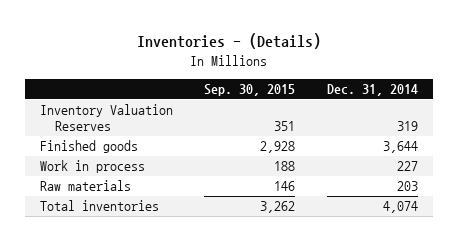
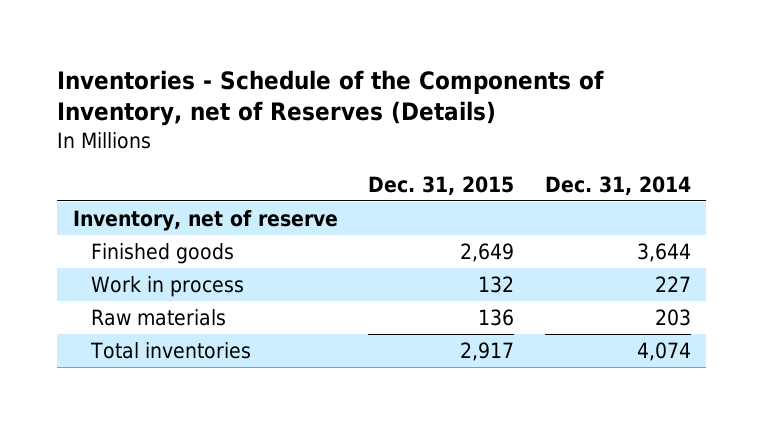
[136,33,321,50] Inventories - (Details) -> [57,69,605,127] Inventories - Schedule of the Components of Inventory, net of Reserves (Details)
[204,84,296,97] Sep. 30, 2015 -> none
none -> [368,175,515,195] Dec. 31, 2015
[40,104,174,132] Inventory Valuation Reserves -> none
none -> [72,209,338,231] Inventory, net of reserve

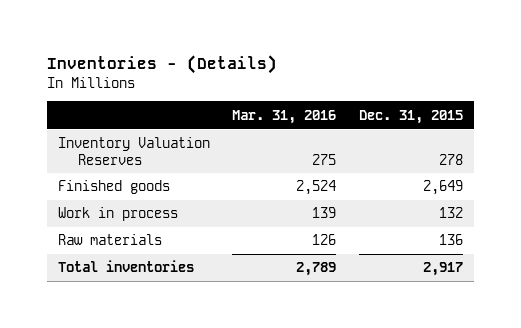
[57,69,605,127] Inventories - Schedule of the Components of Inventory, net of Reserves (Details) -> [46,54,277,74] Inventories - (Details)
[545,175,692,195] Dec. 31, 2014 -> none
none -> [232,109,337,124] Mar. 31, 2016
[72,209,338,231] Inventory, net of reserve -> none
none -> [58,137,211,165] Inventory Valuation Reserves

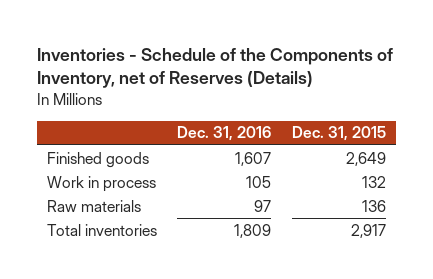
[46,54,277,74] Inventories - (Details) -> [36,47,393,89] Inventories - Schedule of the Components of Inventory, net of Reserves (Details)
[232,109,337,124] Mar. 31, 2016 -> none
none -> [177,126,272,142] Dec. 31, 2016
[58,137,211,165] Inventory Valuation Reserves -> none

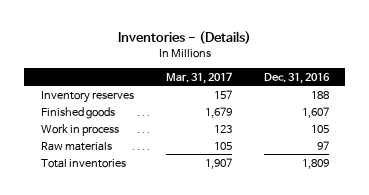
[36,47,393,89] Inventories - Schedule of the Components of Inventory, net of Reserves (Details) -> [117,30,251,44] Inventories - (Details)
[291,126,386,142] Dec. 31, 2015 -> none
none -> [165,71,232,84] Mar. 31, 2017
none -> [40,90,134,103] Inventory reserves

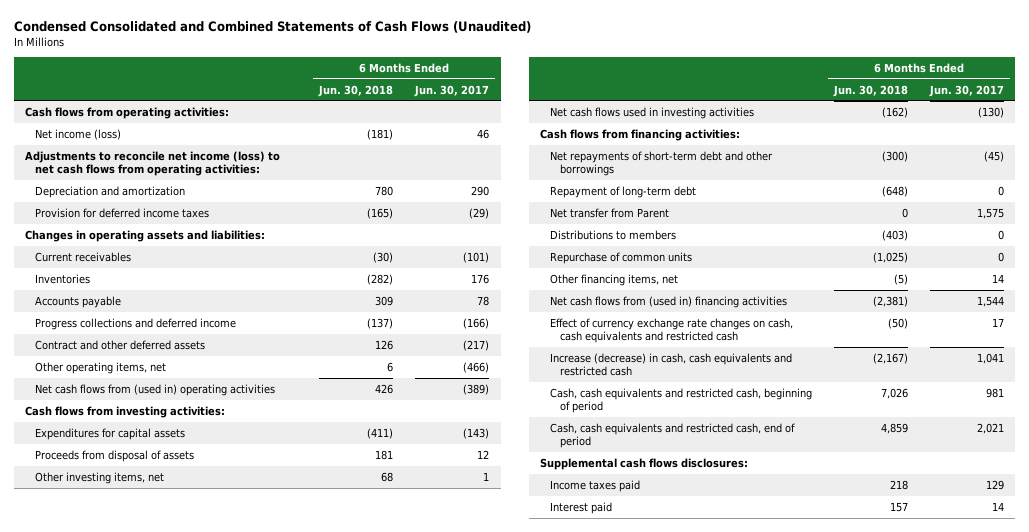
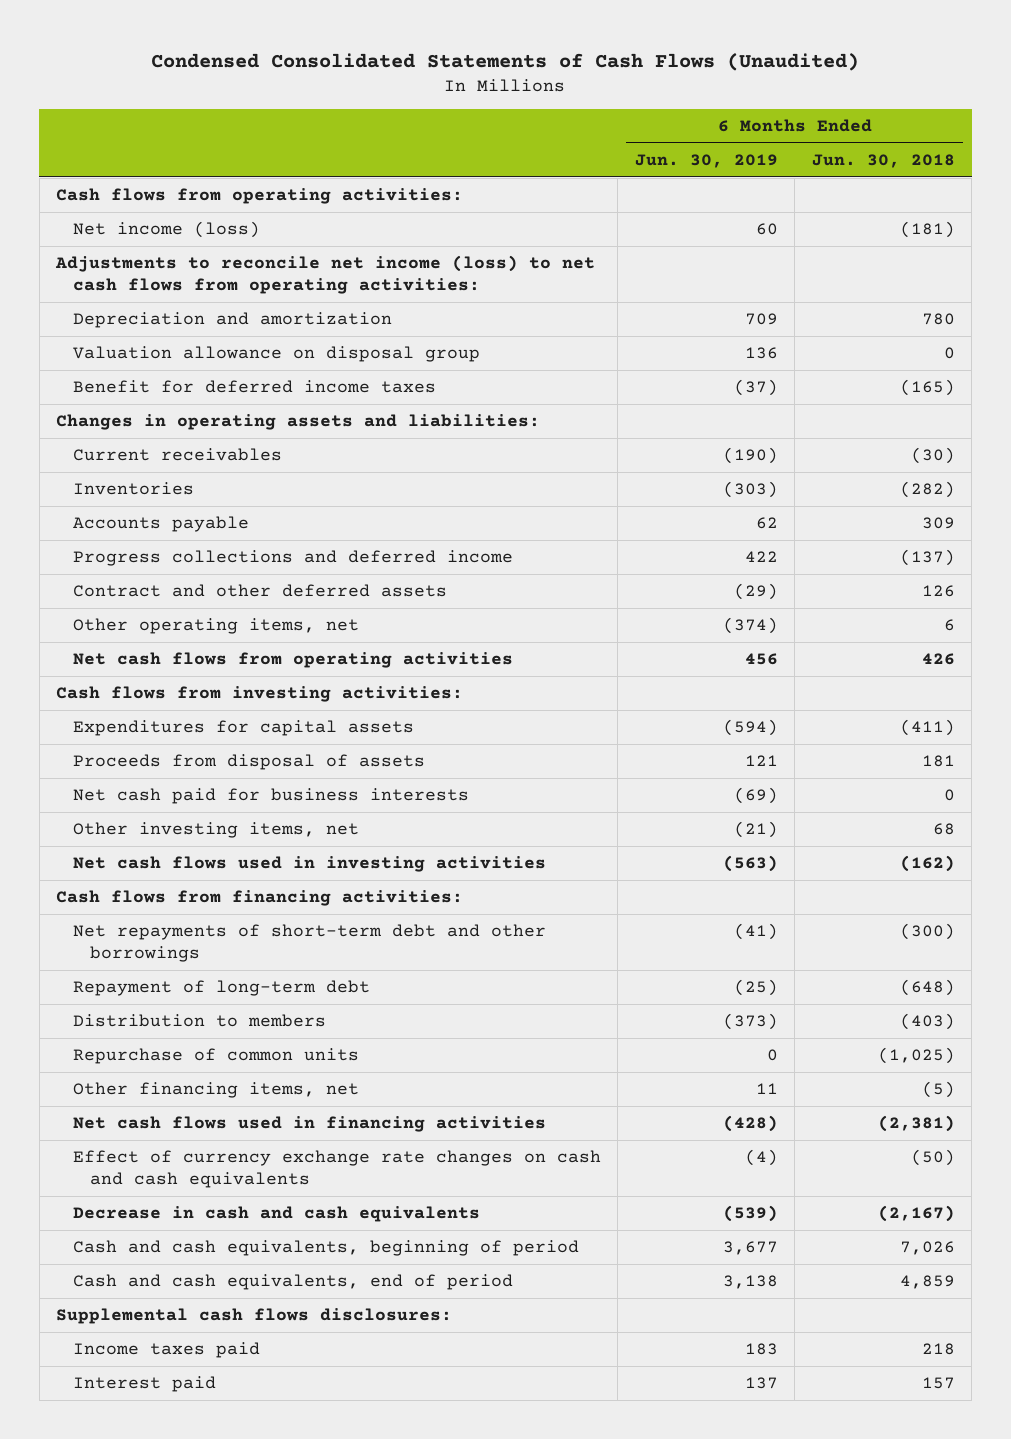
[13,20,531,33] Condensed Consolidated and Combined Statements of Cash Flows (Unaudited) -> [151,52,860,71] Condensed Consolidated Statements of Cash Flows (Unaudited)
[414,84,490,97] Jun. 30, 2017 -> none
none -> [634,153,778,168] Jun. 30, 2019
none -> [72,346,480,363] Valuation allowance on disposal group
[34,207,209,218] Provision for deferred income taxes -> [72,380,436,394] Benefit for deferred income taxes
[34,383,275,396] Net cash flows from (used in) operating activities -> [72,652,513,669] Net cash flows from operating activities
none -> [72,788,469,805] Net cash paid for business interests
[549,207,669,218] Net transfer from Parent -> none
[549,229,676,240] Distributions to members -> [72,1014,326,1028] Distribution to members
[549,295,787,308] Net cash flows from (used in) financing activities -> [72,1116,546,1133] Net cash flows used in financing activities
[549,317,793,344] Effect of currency exchange rate changes on cash, cash equivalents and restricted cash -> [72,1150,601,1189] Effect of currency exchange rate changes on cash and cash equivalents
[549,352,792,377] Increase (decrease) in cash, cash equivalents and restricted cash -> [72,1206,480,1223] Decrease in cash and cash equivalents
[549,387,812,414] Cash, cash equivalents and restricted cash, beginning of period -> [72,1240,579,1257] Cash and cash equivalents, beginning of period
[549,422,795,449] Cash, cash equivalents and restricted cash, end of period -> [72,1274,513,1291] Cash and cash equivalents, end of period

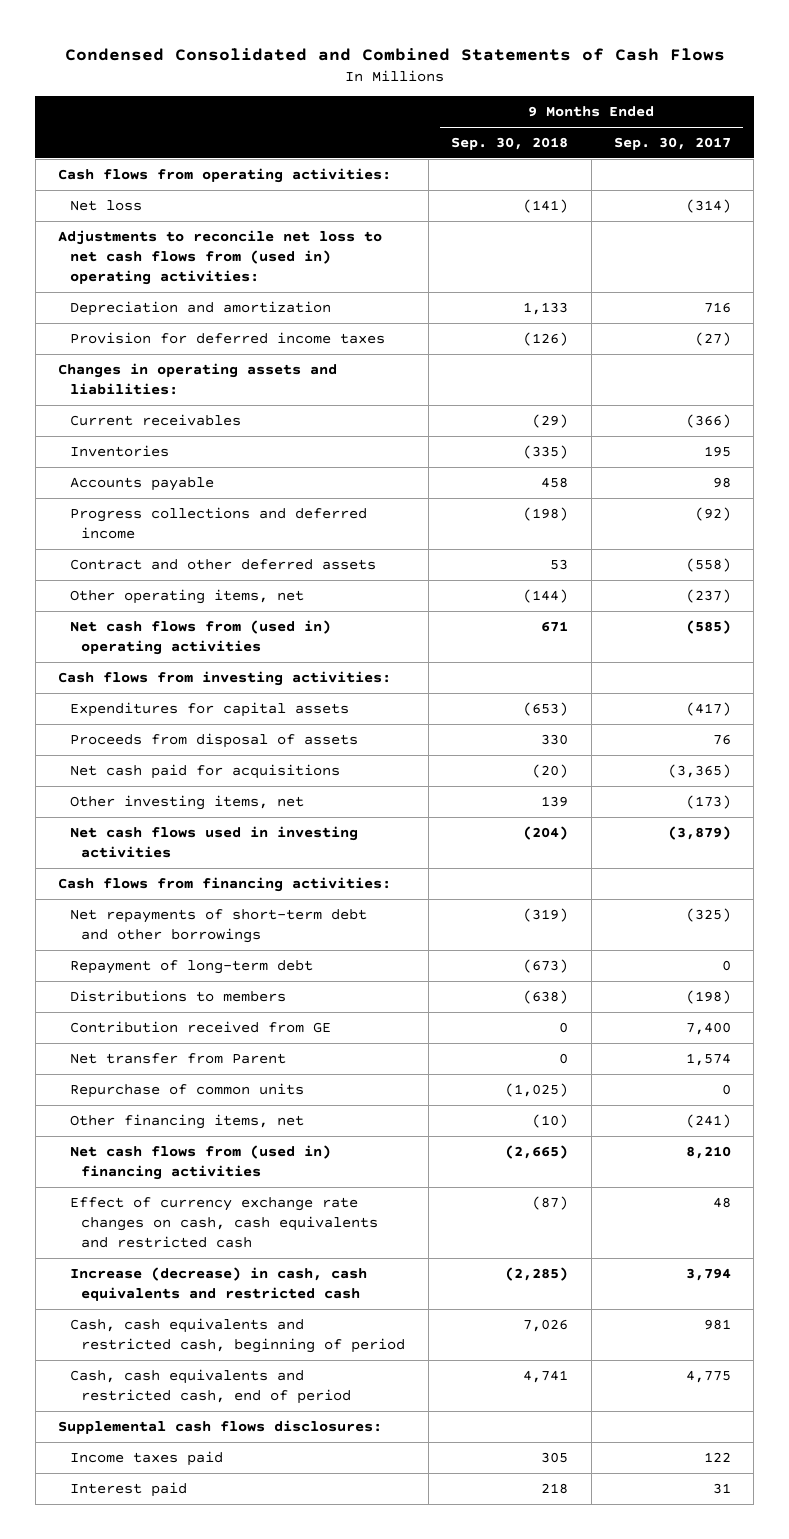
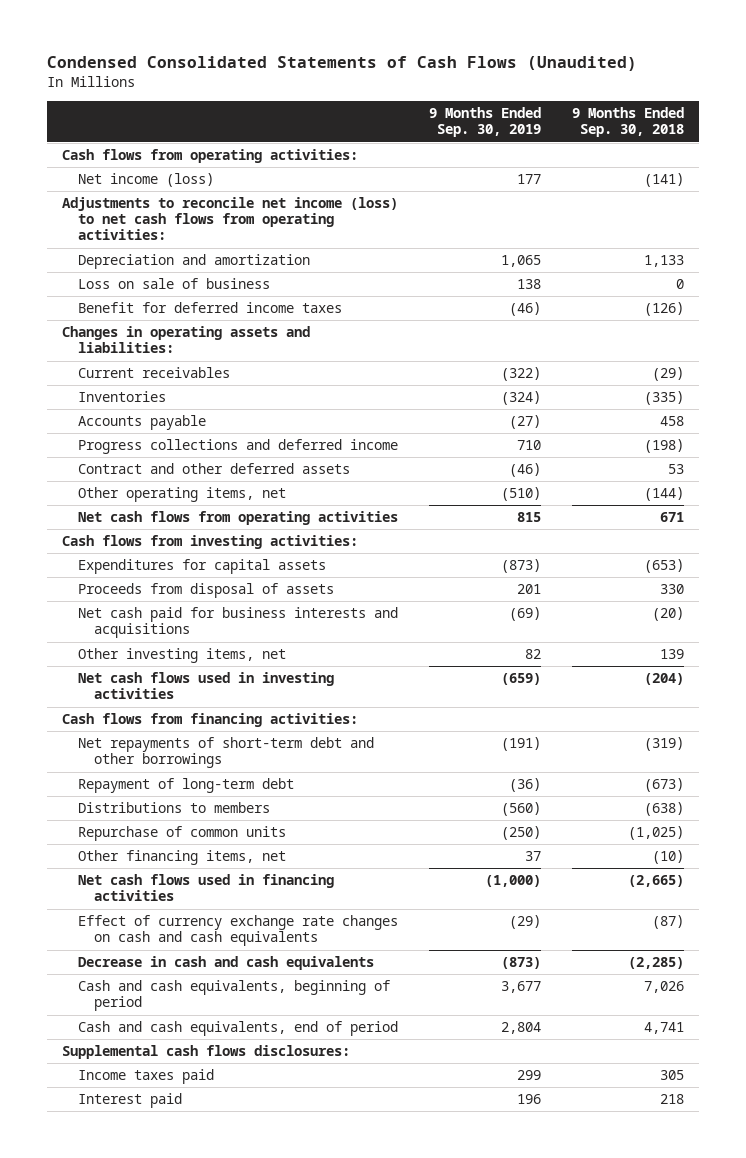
[64,47,725,61] Condensed Consolidated and Combined Statements of Cash Flows -> [46,56,637,72] Condensed Consolidated Statements of Cash Flows (Unaudited)
[614,137,732,151] Sep. 30, 2017 -> none
none -> [428,107,541,138] 9 Months Ended Sep. 30, 2019
[69,200,142,212] Net loss -> [77,173,214,188] Net income (loss)
[58,230,383,285] Adjustments to reconcile net loss to net cash flows from (used in) operating activities: -> [62,197,399,241] Adjustments to reconcile net income (loss) to net cash flows from operating activities:
none -> [77,278,270,290] Loss on sale of business
[69,332,385,345] Provision for deferred income taxes -> [77,302,342,314] Benefit for deferred income taxes
[69,620,331,655] Net cash flows from (used in) operating activities -> [77,511,398,526] Net cash flows from operating activities
[69,764,340,780] Net cash paid for acquisitions -> [77,607,398,639] Net cash paid for business interests and acquisitions
[69,1021,331,1034] Contribution received from GE -> none
[69,1053,286,1065] Net transfer from Parent -> none
[69,1145,331,1180] Net cash flows from (used in) financing activities -> [77,874,334,902] Net cash flows used in financing activities
[69,1197,379,1248] Effect of currency exchange rate changes on cash, cash equivalents and restricted cash -> [77,915,398,947] Effect of currency exchange rate changes on cash and cash equivalents
[69,1267,367,1301] Increase (decrease) in cash, cash equivalents and restricted cash -> [77,956,374,971] Decrease in cash and cash equivalents
[69,1318,406,1353] Cash, cash equivalents and restricted cash, beginning of period -> [77,980,390,1012] Cash and cash equivalents, beginning of period
[69,1369,352,1404] Cash, cash equivalents and restricted cash, end of period -> [77,1021,398,1037] Cash and cash equivalents, end of period

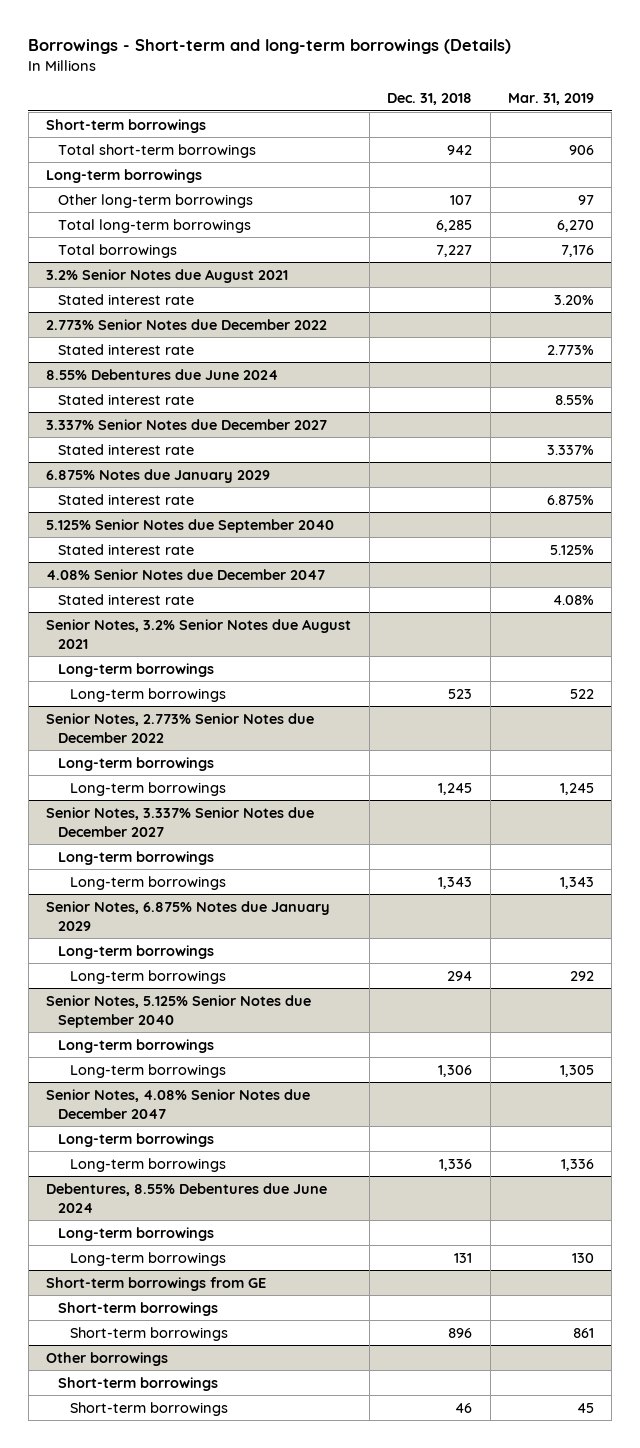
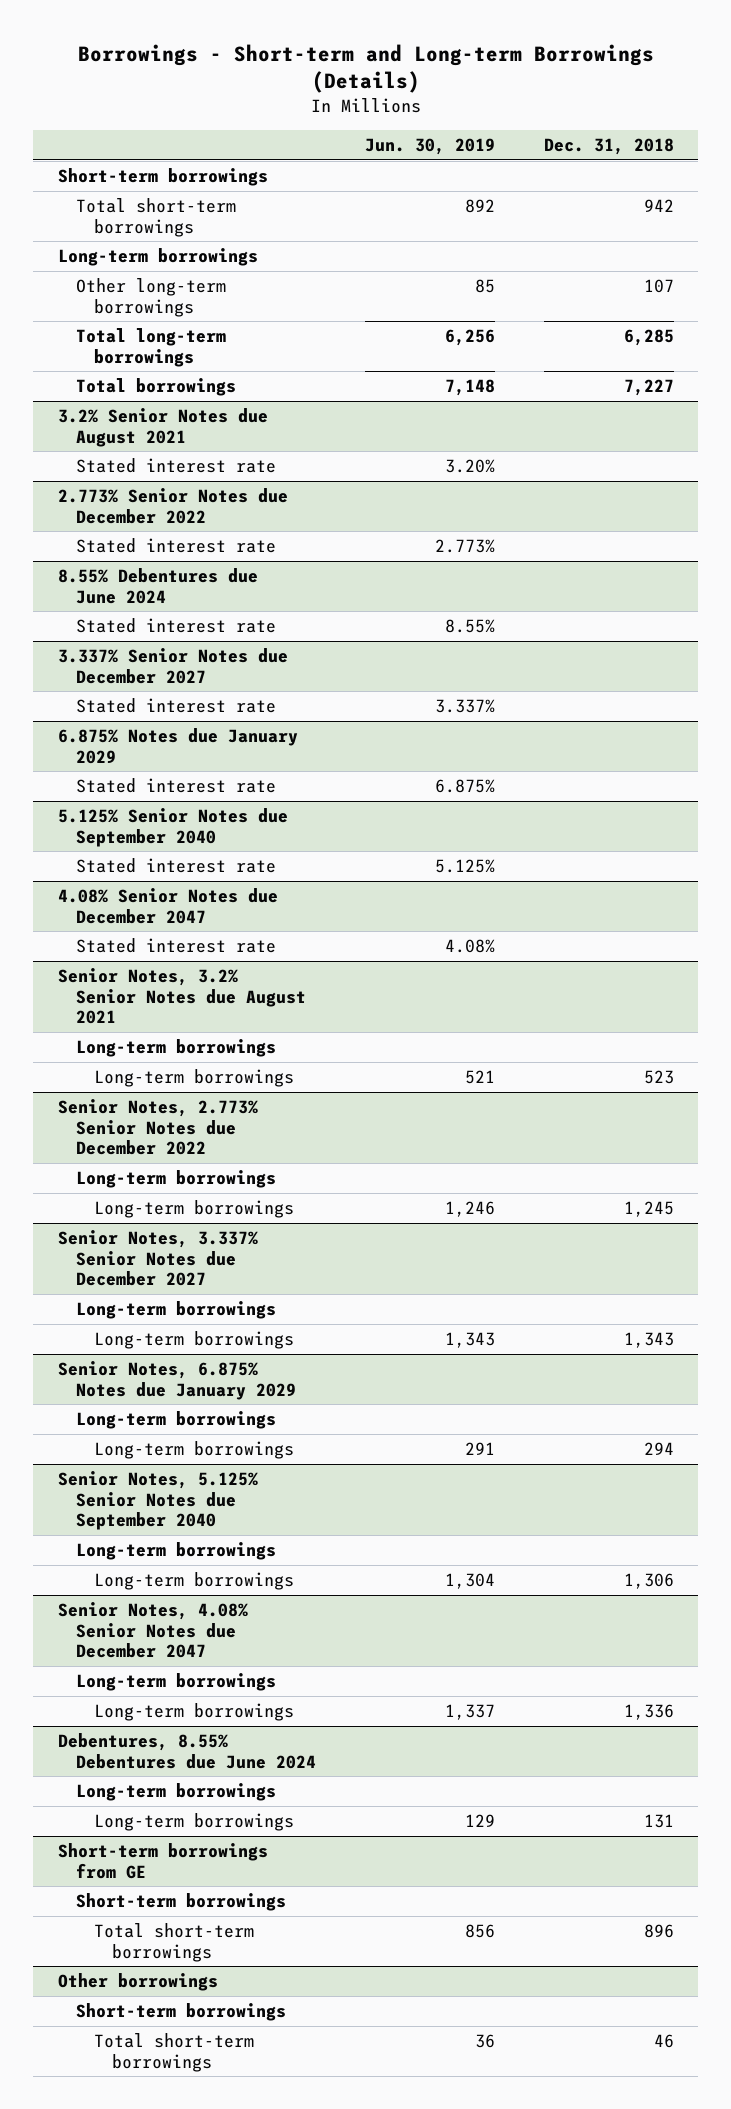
[28,39,512,55] Borrowings - Short-term and long-term borrowings (Details) -> [77,43,654,94] Borrowings - Short-term and Long-term Borrowings (Details)
[507,93,594,106] Mar. 31, 2019 -> none
none -> [364,138,495,156] Jun. 30, 2019
[70,1326,229,1341] Short-term borrowings -> [94,1922,255,1962] Total short-term borrowings
[70,1401,229,1416] Short-term borrowings -> [94,2032,255,2072] Total short-term borrowings

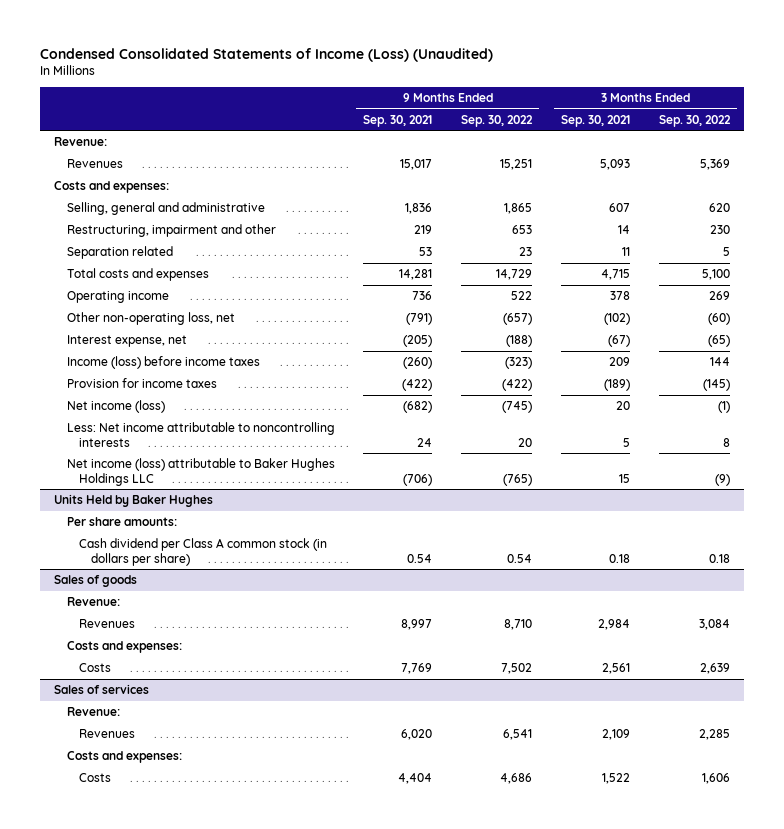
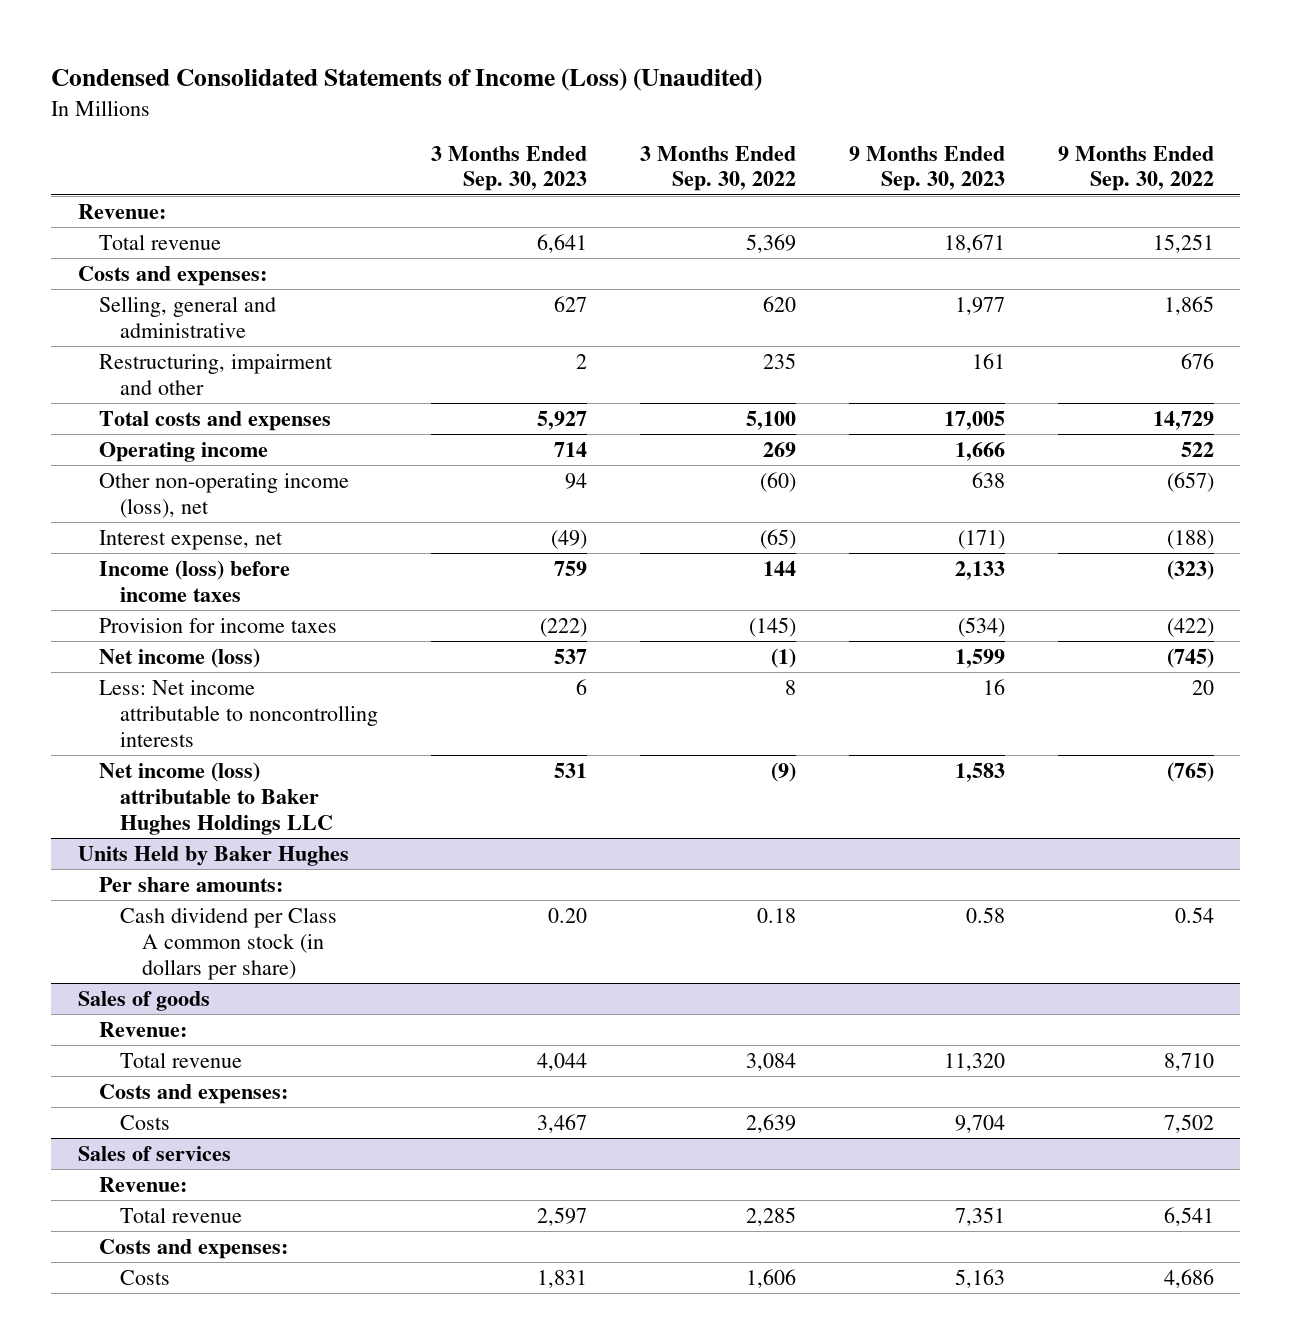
[363,114,433,127] Sep. 30, 2021 -> none
[561,114,631,127] Sep. 30, 2021 -> none
none -> [431,145,588,192] 3 Months Ended Sep. 30, 2023
none -> [848,145,1005,192] 9 Months Ended Sep. 30, 2023
[66,159,123,169] Revenues -> [98,233,221,250] Total revenue
[66,246,173,260] Separation related -> none
[512,225,533,235] 653 -> [1180,352,1214,369] 676
[710,225,731,235] 230 -> [763,352,797,369] 235
[66,312,235,326] Other non-operating loss, net -> [98,472,349,518] Other non-operating income (loss), net
[78,619,135,629] Revenues -> [120,1051,243,1068] Total revenue
[78,729,135,739] Revenues -> [120,1206,243,1223] Total revenue

